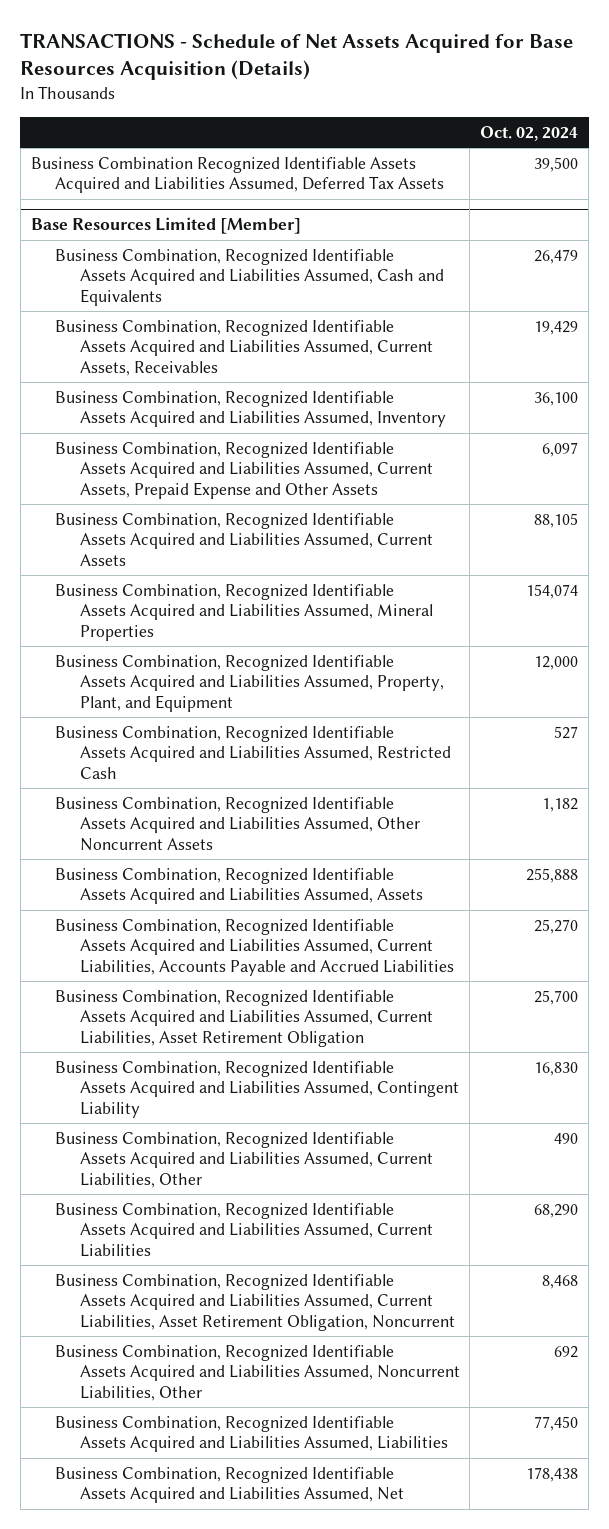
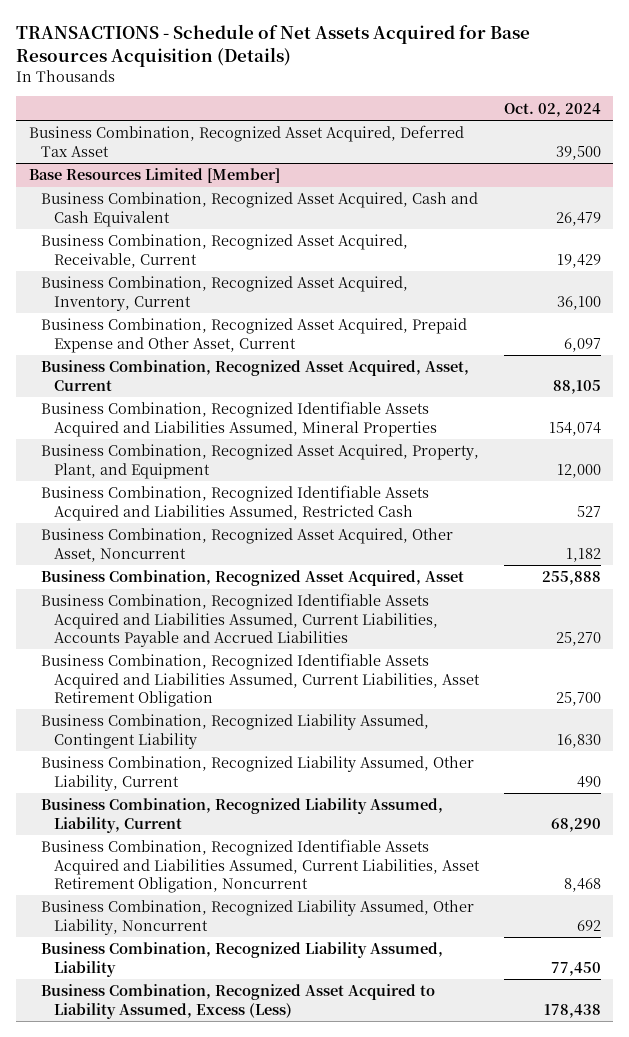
[30,157,445,194] Business Combination Recognized Identifiable Assets Acquired and Liabilities Assumed, Deferred Tax Assets -> [28,125,464,157] Business Combination, Recognized Asset Acquired, Deferred Tax Asset
[55,249,444,306] Business Combination, Recognized Identifiable Assets Acquired and Liabilities Assumed, Cash and Equivalents -> [41,192,479,227] Business Combination, Recognized Asset Acquired, Cash and Cash Equivalent
[55,320,433,376] Business Combination, Recognized Identifiable Assets Acquired and Liabilities Assumed, Current Assets, Receivables -> [41,234,409,268] Business Combination, Recognized Asset Acquired, Receivable, Current
[55,391,446,428] Business Combination, Recognized Identifiable Assets Acquired and Liabilities Assumed, Inventory -> [41,276,409,311] Business Combination, Recognized Asset Acquired, Inventory, Current
[55,442,433,499] Business Combination, Recognized Identifiable Assets Acquired and Liabilities Assumed, Current Assets, Prepaid Expense and Other Assets -> [41,318,468,353] Business Combination, Recognized Asset Acquired, Prepaid Expense and Other Asset, Current
[55,513,433,566] Business Combination, Recognized Identifiable Assets Acquired and Liabilities Assumed, Current Assets -> [41,360,470,391] Business Combination, Recognized Asset Acquired, Asset, Current
[55,655,444,712] Business Combination, Recognized Identifiable Assets Acquired and Liabilities Assumed, Property, Plant, and Equipment -> [41,444,480,479] Business Combination, Recognized Asset Acquired, Property, Plant, and Equipment
[55,797,420,851] Business Combination, Recognized Identifiable Assets Acquired and Liabilities Assumed, Other Noncurrent Assets -> [41,528,454,562] Business Combination, Recognized Asset Acquired, Other Asset, Noncurrent
[55,868,423,905] Business Combination, Recognized Identifiable Assets Acquired and Liabilities Assumed, Assets -> [41,570,465,587] Business Combination, Recognized Asset Acquired, Asset
[55,1061,459,1118] Business Combination, Recognized Identifiable Assets Acquired and Liabilities Assumed, Contingent Liability -> [41,714,430,749] Business Combination, Recognized Liability Assumed, Contingent Liability
[55,1132,433,1188] Business Combination, Recognized Identifiable Assets Acquired and Liabilities Assumed, Current Liabilities, Other -> [41,756,475,791] Business Combination, Recognized Liability Assumed, Other Liability, Current
[55,1203,433,1257] Business Combination, Recognized Identifiable Assets Acquired and Liabilities Assumed, Current Liabilities -> [41,798,444,833] Business Combination, Recognized Liability Assumed, Liability, Current
[55,1345,460,1401] Business Combination, Recognized Identifiable Assets Acquired and Liabilities Assumed, Noncurrent Liabilities, Other -> [41,900,475,935] Business Combination, Recognized Liability Assumed, Other Liability, Noncurrent
[55,1416,448,1453] Business Combination, Recognized Identifiable Assets Acquired and Liabilities Assumed, Liabilities -> [41,942,444,977] Business Combination, Recognized Liability Assumed, Liability
[55,1467,404,1504] Business Combination, Recognized Identifiable Assets Acquired and Liabilities Assumed, Net -> [41,984,436,1019] Business Combination, Recognized Asset Acquired to Liability Assumed, Excess (Less)

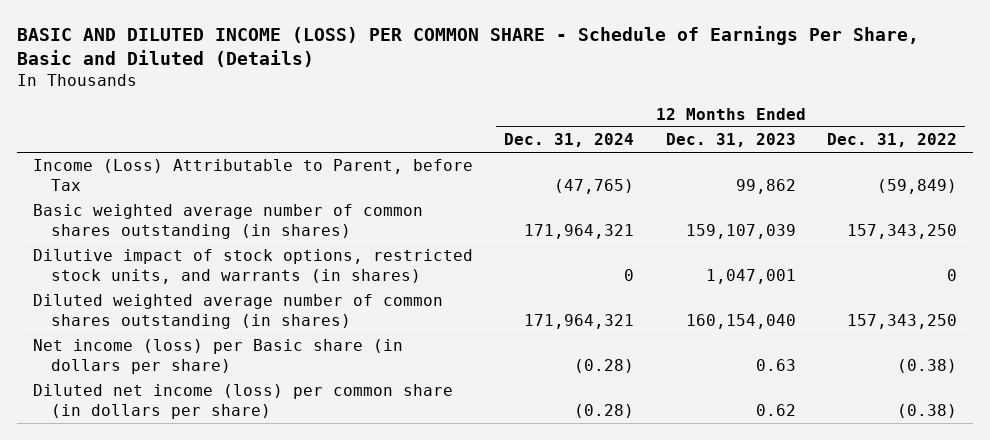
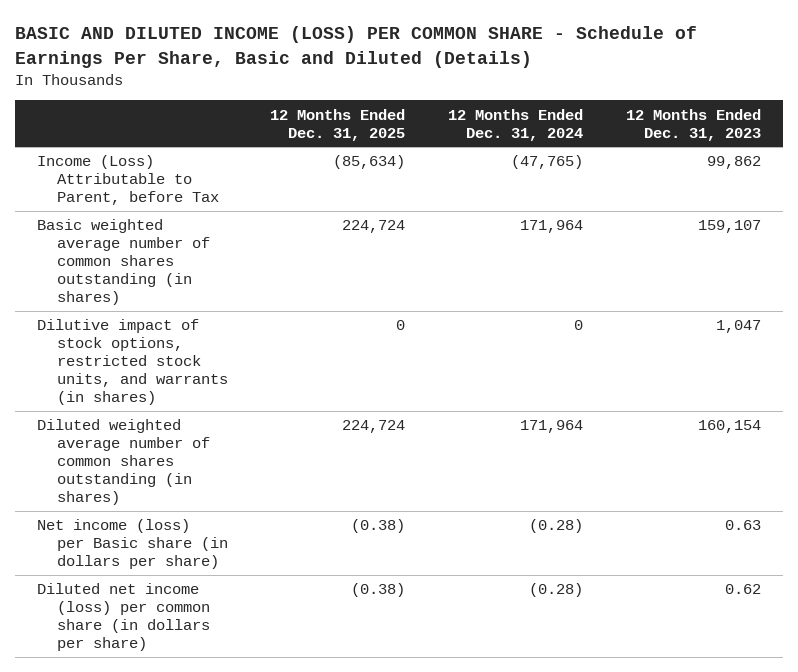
[827,133,958,148] Dec. 31, 2022 -> none
none -> [270,108,406,141] 12 Months Ended Dec. 31, 2025
[524,223,635,239] 171,964,321 -> [520,220,584,234] 171,964
[685,223,796,239] 159,107,039 -> [698,220,762,234] 159,107
[705,268,796,284] 1,047,001 -> [716,320,762,334] 1,047
[524,313,635,329] 171,964,321 -> [520,420,584,434] 171,964
[685,313,796,329] 160,154,040 -> [698,420,762,434] 160,154

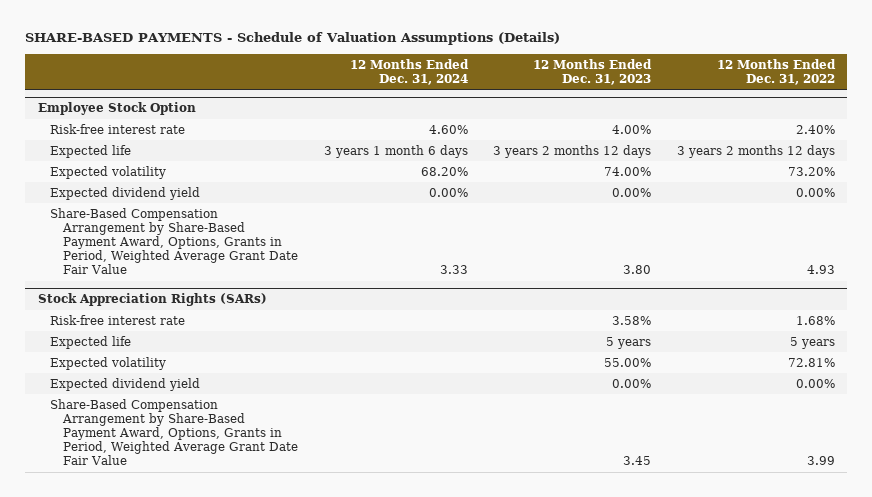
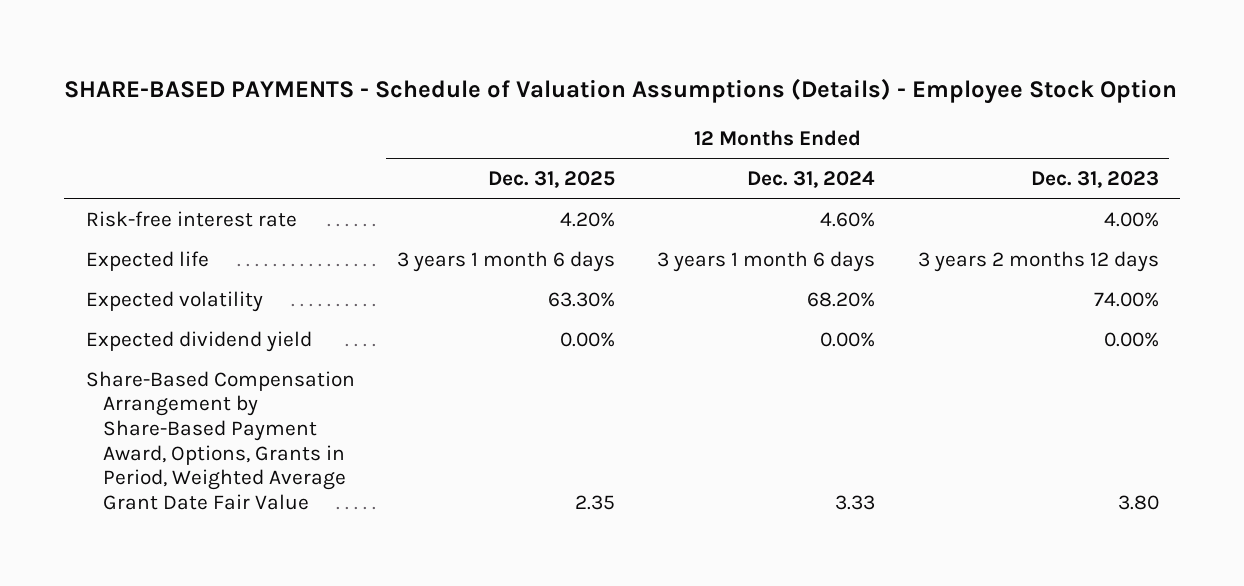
[24,32,560,46] SHARE-BASED PAYMENTS - Schedule of Valuation Assumptions (Details) -> [64,77,1178,104] SHARE-BASED PAYMENTS - Schedule of Valuation Assumptions (Details) - Employee Stock Option
[716,58,836,85] 12 Months Ended Dec. 31, 2022 -> none
none -> [487,170,615,188] Dec. 31, 2025
[37,101,196,115] Employee Stock Option -> none
[37,292,267,306] Stock Appreciation Rights (SARs) -> none
[50,314,186,325] Risk-free interest rate -> none
[50,335,132,349] Expected life -> none
[50,356,167,370] Expected volatility -> none
[50,377,201,391] Expected dividend yield -> none
[50,398,299,466] Share-Based Compensation Arrangement by Share-Based Payment Award, Options, Grants in Period, Weighted Average Grant Date Fair Value -> none

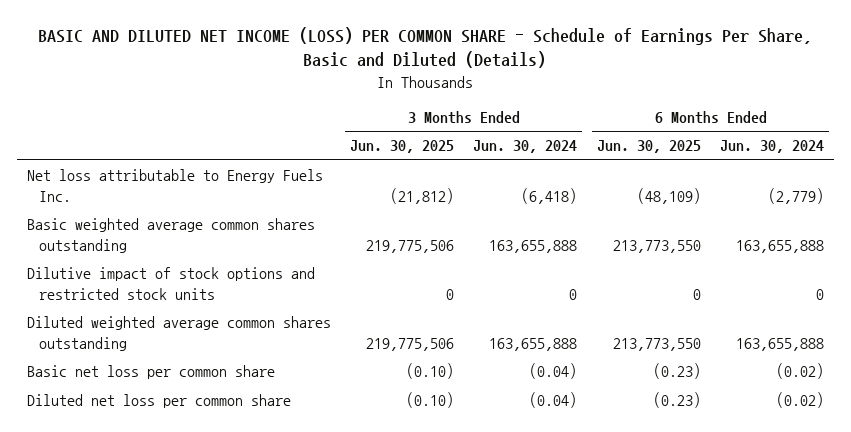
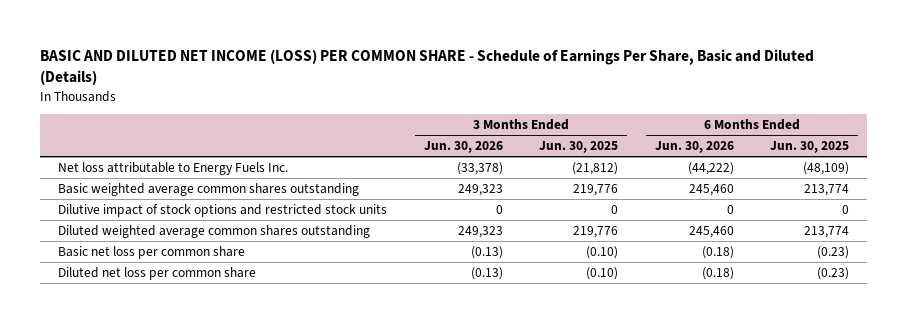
[473,140,578,154] Jun. 30, 2024 -> none
[720,140,825,154] Jun. 30, 2024 -> none
none -> [423,141,503,154] Jun. 30, 2026
none -> [654,141,734,154] Jun. 30, 2026
[366,239,455,253] 219,775,506 -> [573,183,619,196] 219,776
[612,239,701,253] 213,773,550 -> [804,183,850,196] 213,774
[366,337,455,351] 219,775,506 -> [573,225,619,238] 219,776
[612,337,701,351] 213,773,550 -> [804,225,850,238] 213,774

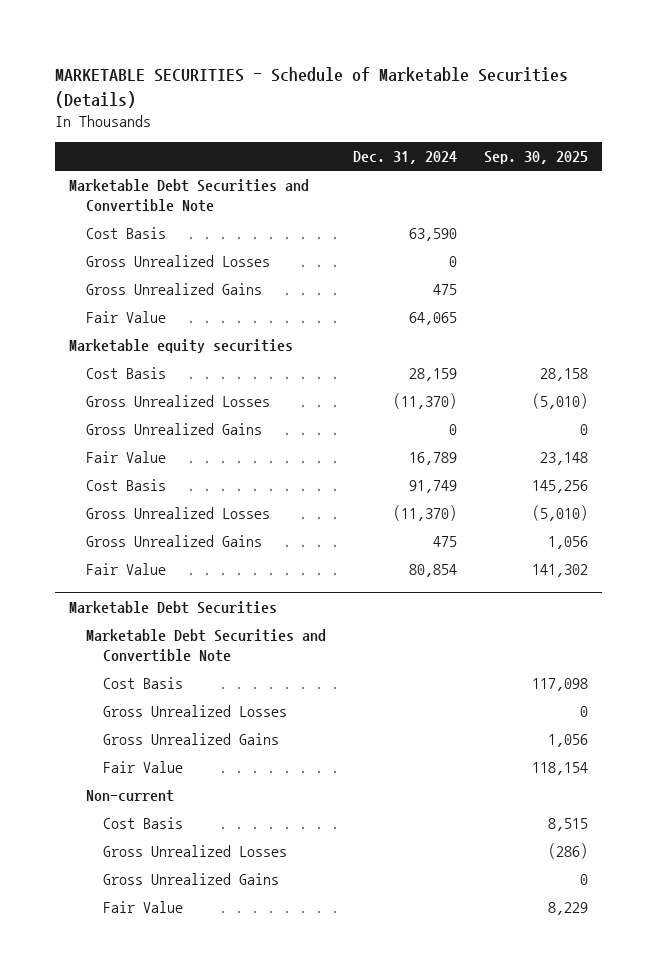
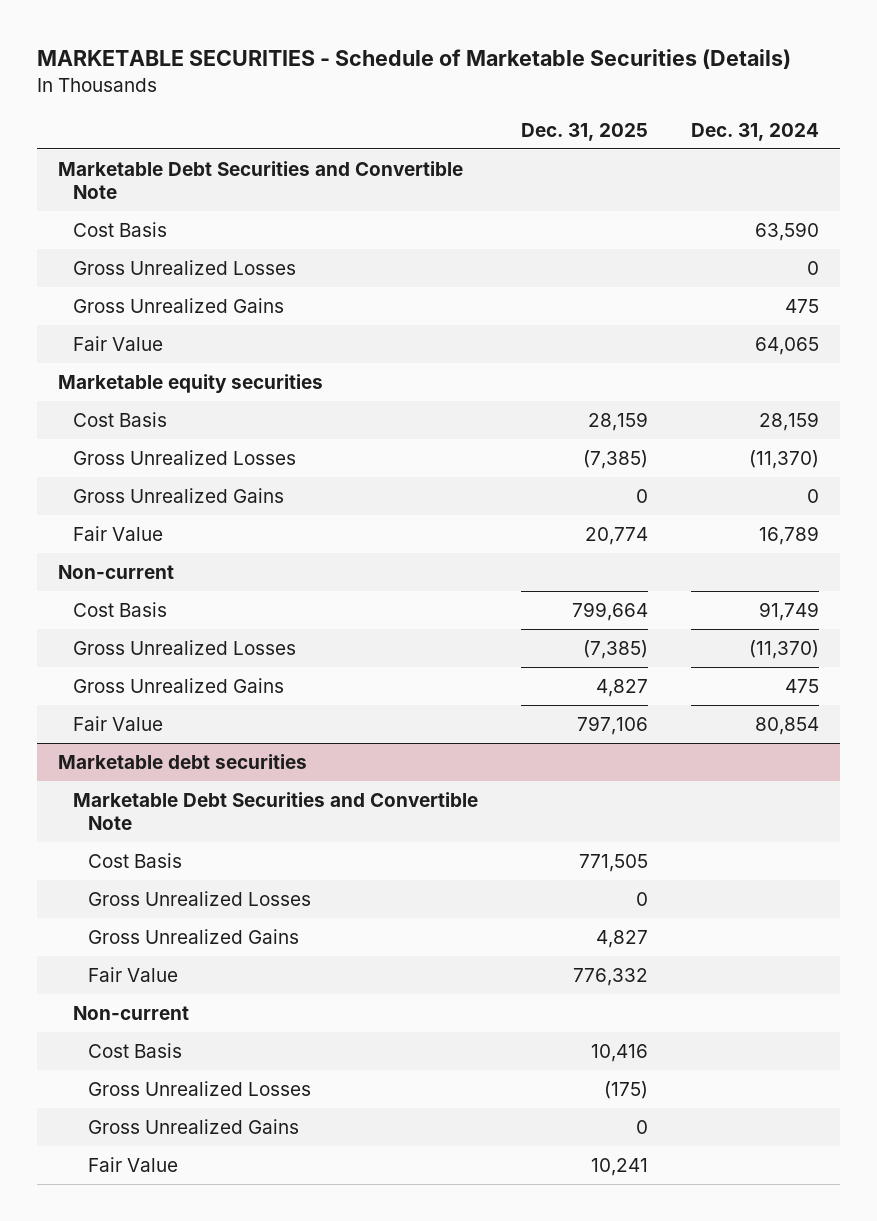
[484,151,589,165] Sep. 30, 2025 -> none
none -> [520,122,648,141] Dec. 31, 2025
none -> [58,564,175,579] Non-current
[68,601,277,615] Marketable Debt Securities -> [58,753,308,769] Marketable debt securities

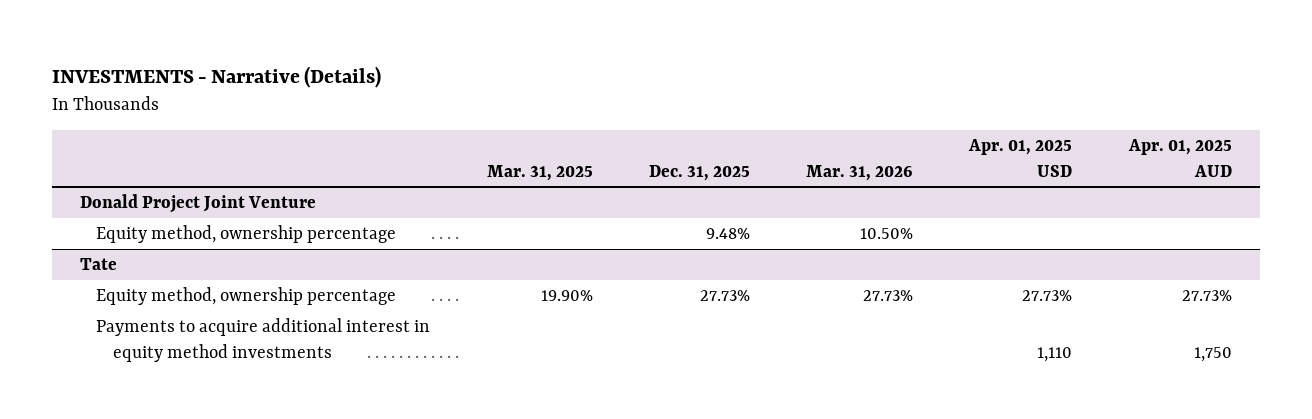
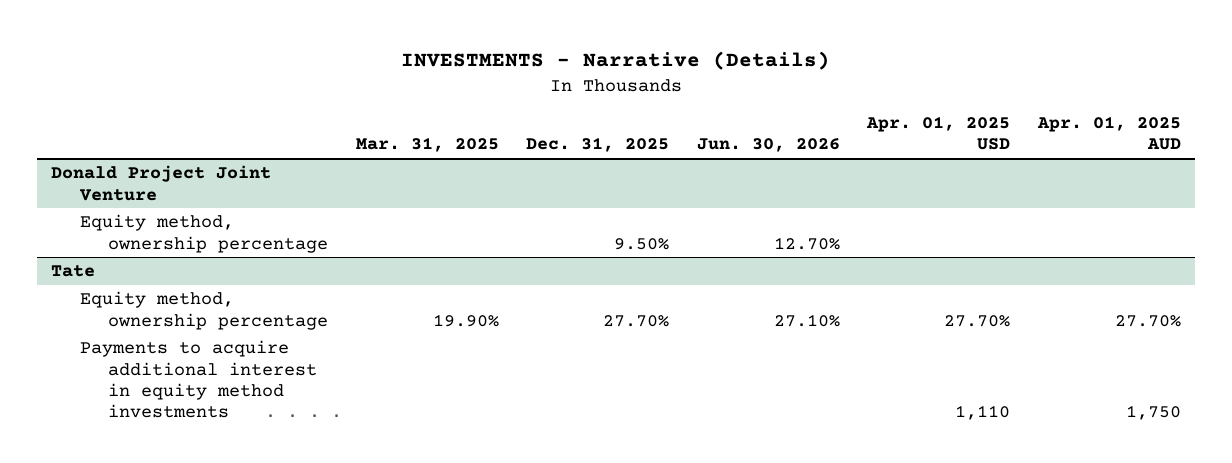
[806,164,914,181] Mar. 31, 2026 -> none
none -> [696,138,840,153] Jun. 30, 2026
[705,228,750,240] 9.48% -> [614,237,670,250] 9.50%
[699,290,750,302] 27.73% -> [603,314,670,327] 27.70%
[1022,290,1073,302] 27.73% -> [944,314,1011,327] 27.70%
[1181,290,1232,302] 27.73% -> [1115,314,1182,327] 27.70%

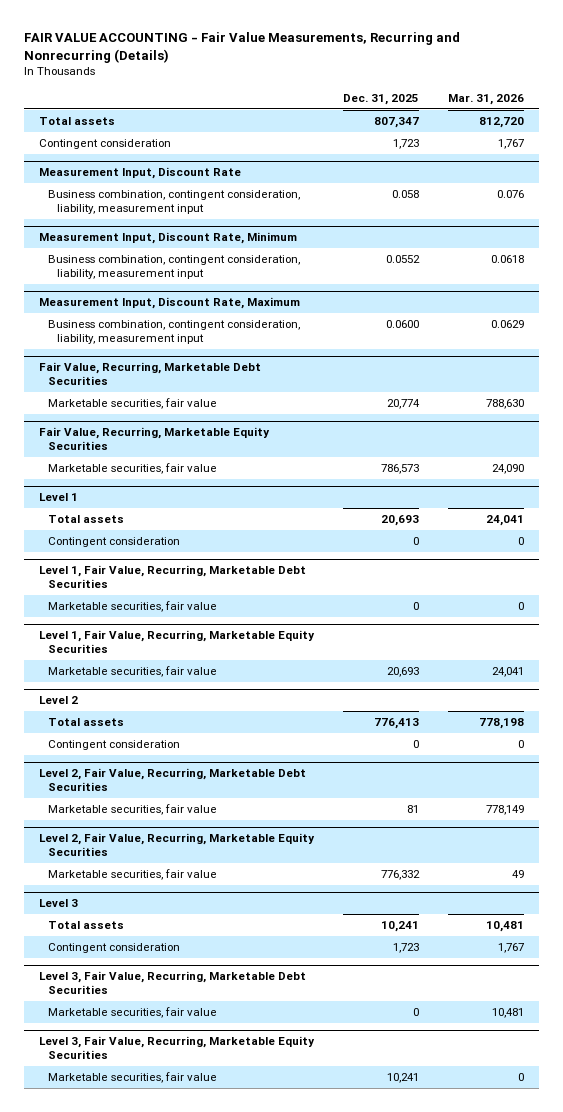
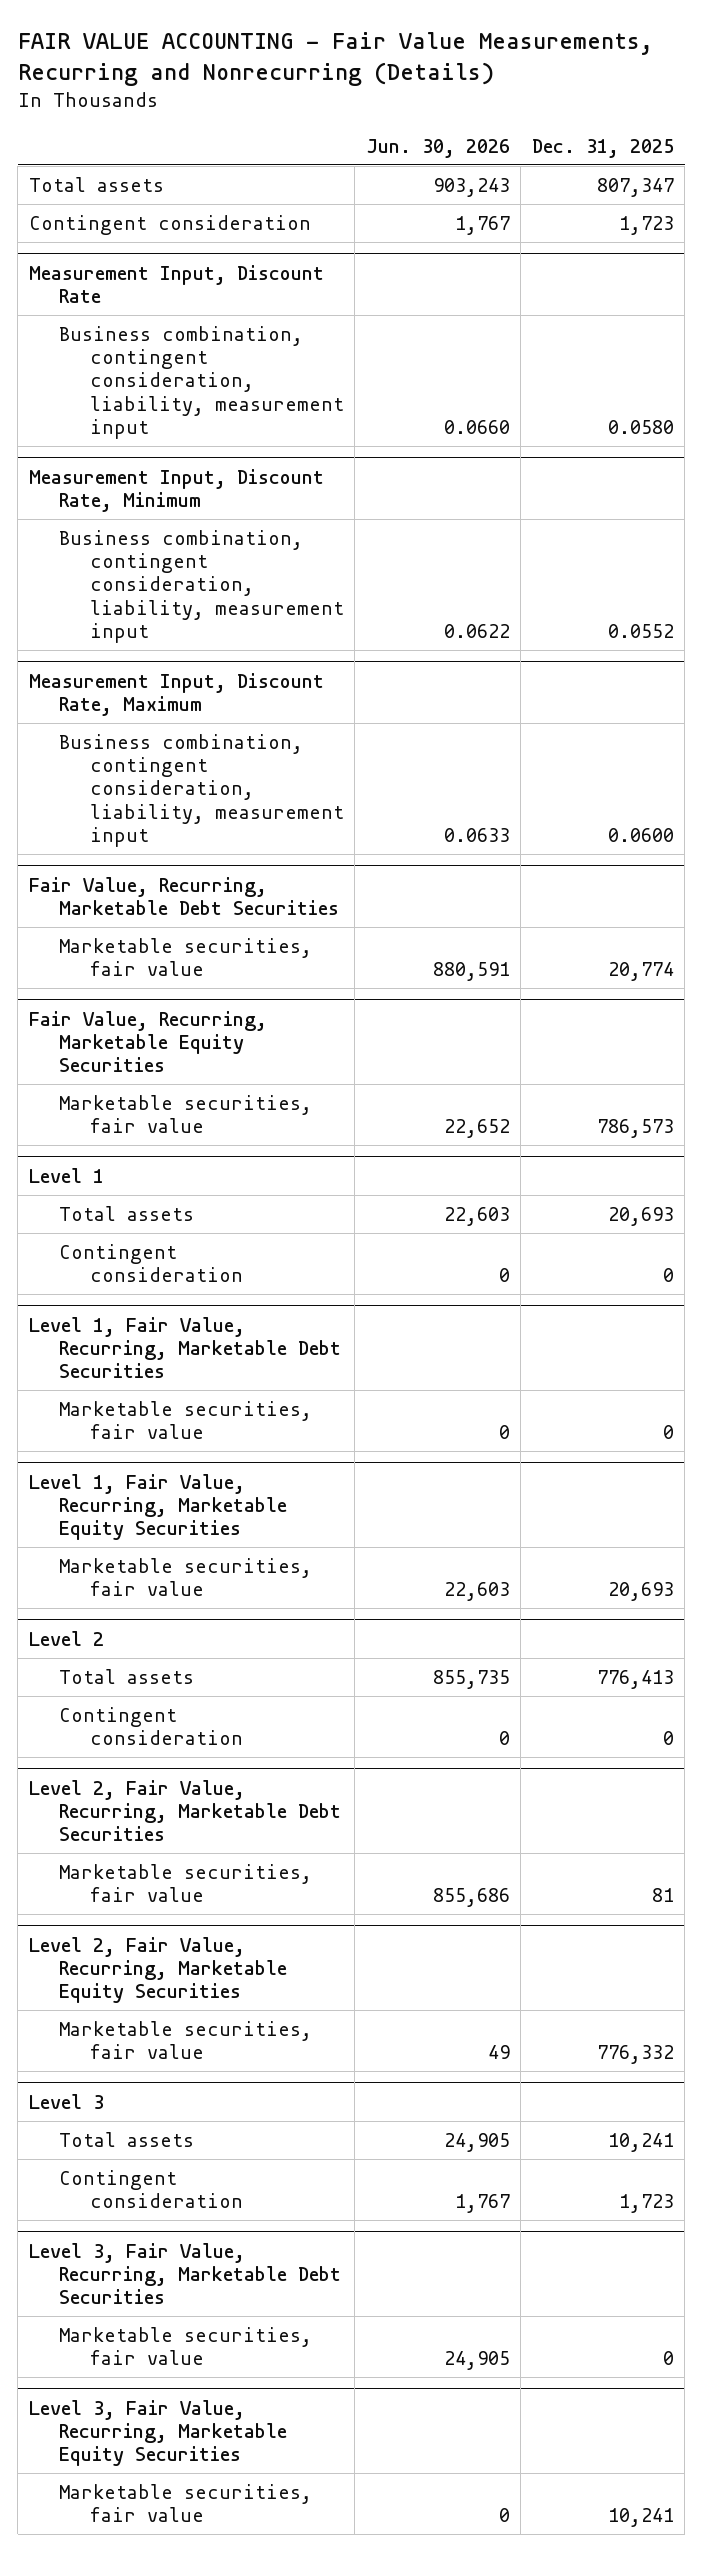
[448,93,525,105] Mar. 31, 2026 -> none
none -> [365,138,510,158] Jun. 30, 2026
[391,189,419,198] 0.058 -> [607,419,674,434] 0.0580

